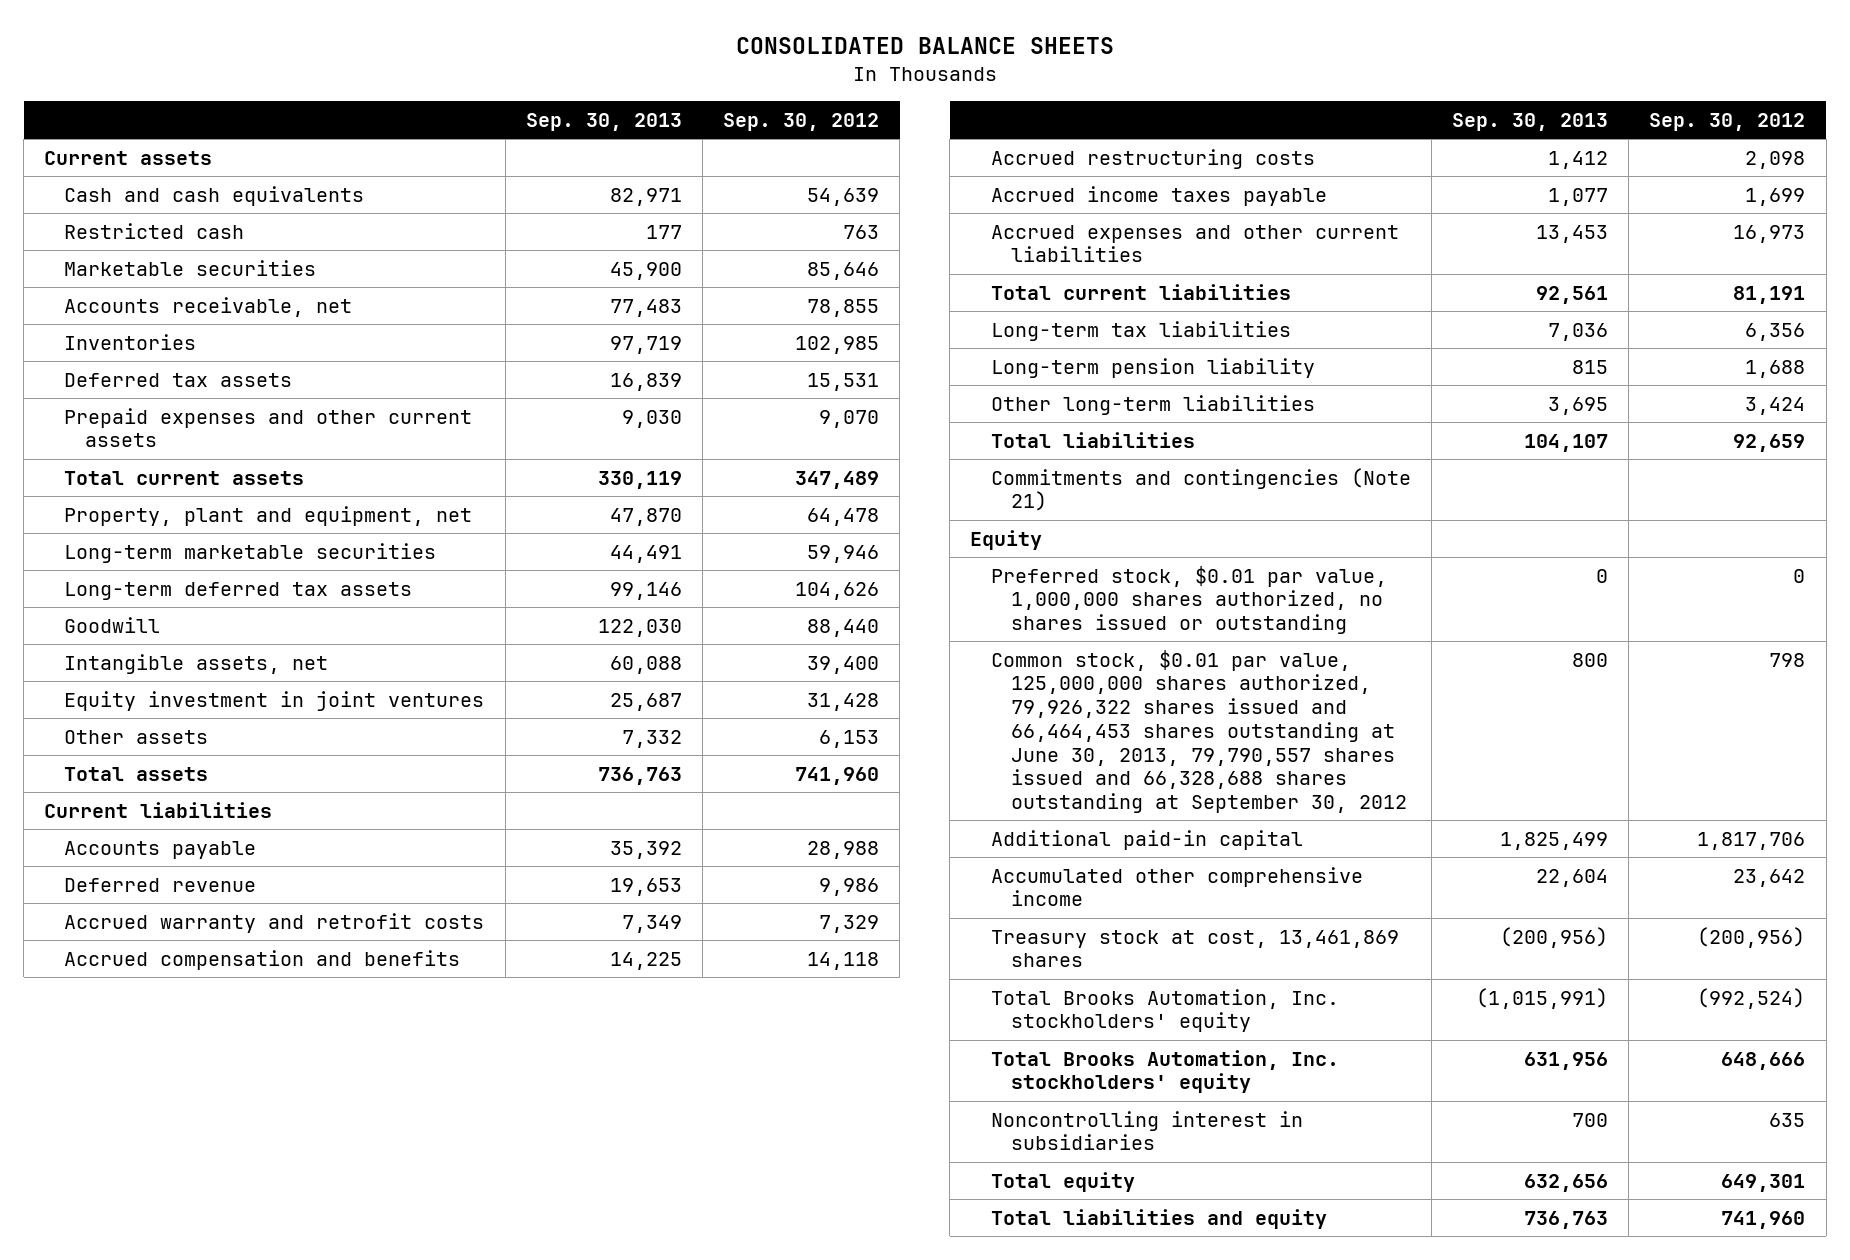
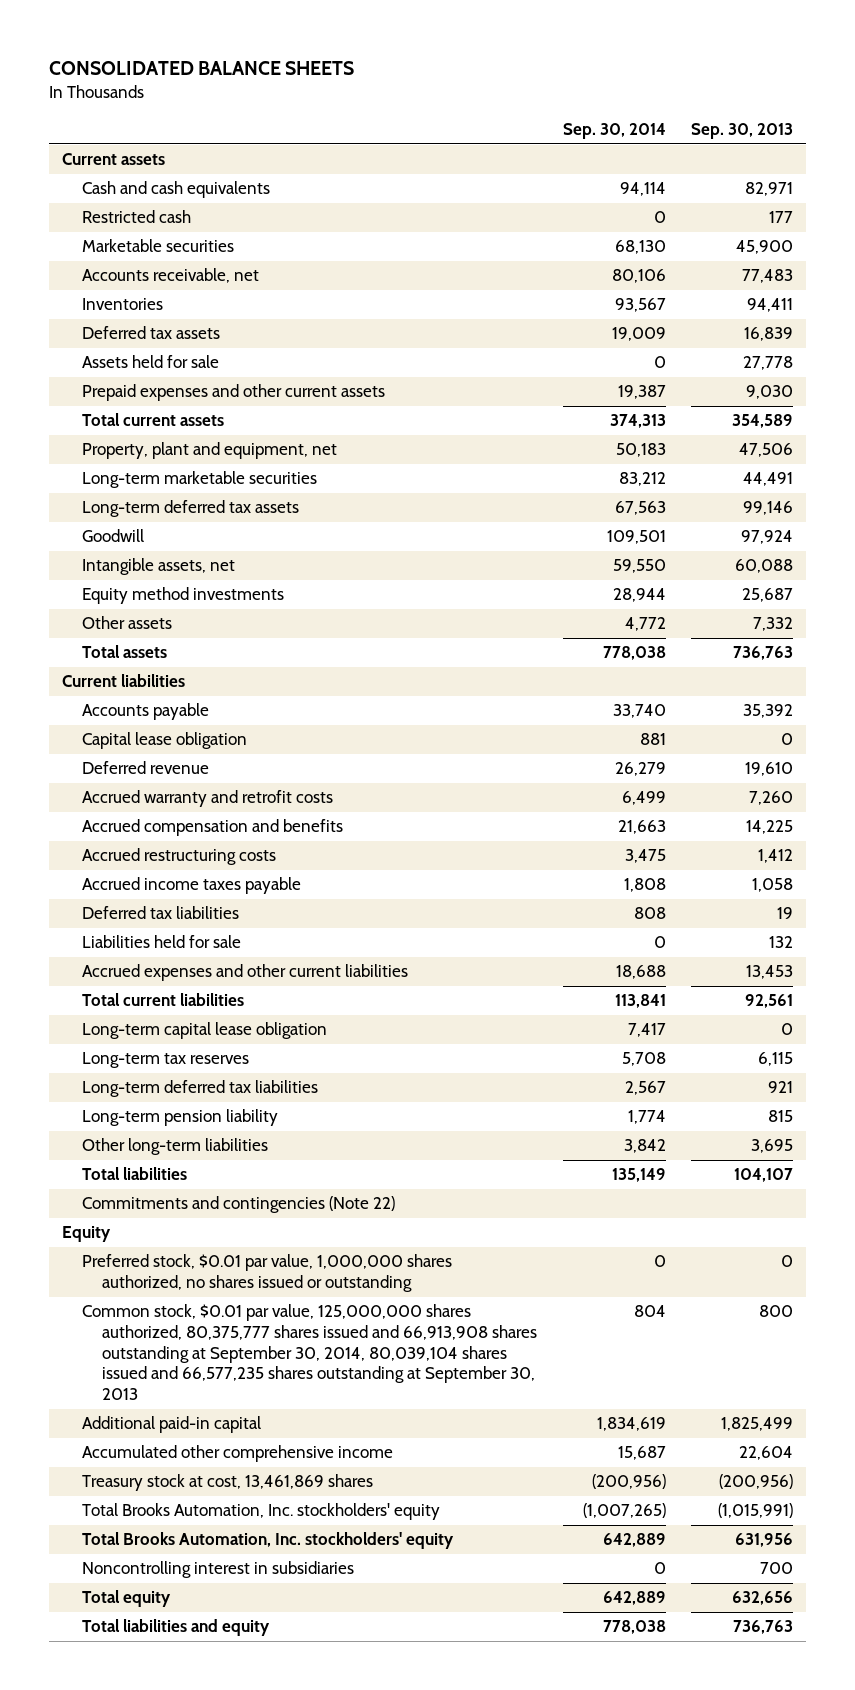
[723,112,880,131] Sep. 30, 2012 -> none
none -> [562,123,666,140] Sep. 30, 2014
[609,335,682,354] 97,719 -> [747,298,794,313] 94,411
none -> [82,355,220,369] Assets held for sale
[597,470,682,489] 330,119 -> [732,414,794,429] 354,589
[609,507,682,526] 47,870 -> [739,443,794,458] 47,506
[597,618,682,637] 122,030 -> [741,530,794,545] 97,924
[64,690,485,711] Equity investment in joint ventures -> [82,587,285,605] Equity method investments
none -> [82,732,248,750] Capital lease obligation
[609,877,682,896] 19,653 -> [745,762,794,777] 19,610
[621,914,682,933] 7,349 -> [749,791,794,806] 7,260
[1547,187,1608,206] 1,077 -> [752,878,794,893] 1,058
none -> [82,906,240,920] Deferred tax liabilities
none -> [82,935,242,949] Liabilities held for sale
none -> [82,1022,328,1040] Long-term capital lease obligation
[990,320,1291,341] Long-term tax liabilities -> [82,1052,250,1069] Long-term tax reserves
[1547,322,1608,341] 7,036 -> [758,1052,794,1067] 6,115
none -> [82,1080,319,1098] Long-term deferred tax liabilities
[990,467,1411,512] Commitments and contingencies (Note 21) -> [82,1196,396,1214] Commitments and contingencies (Note 22)
[990,649,1407,814] Common stock, $0.01 par value, 125,000,000 shares authorized, 79,926,322 shares issued and 66,464,453 shares outstanding at June 30, 2013, 79,790,557 shares issued and 66,328,688 shares outstanding at September 30, 2012 -> [82,1304,538,1401] Common stock, $0.01 par value, 125,000,000 shares authorized, 80,375,777 shares issued and 66,913,908 shares outstanding at September 30, 2014, 80,039,104 shares issued and 66,577,235 shares outstanding at September 30, 2013

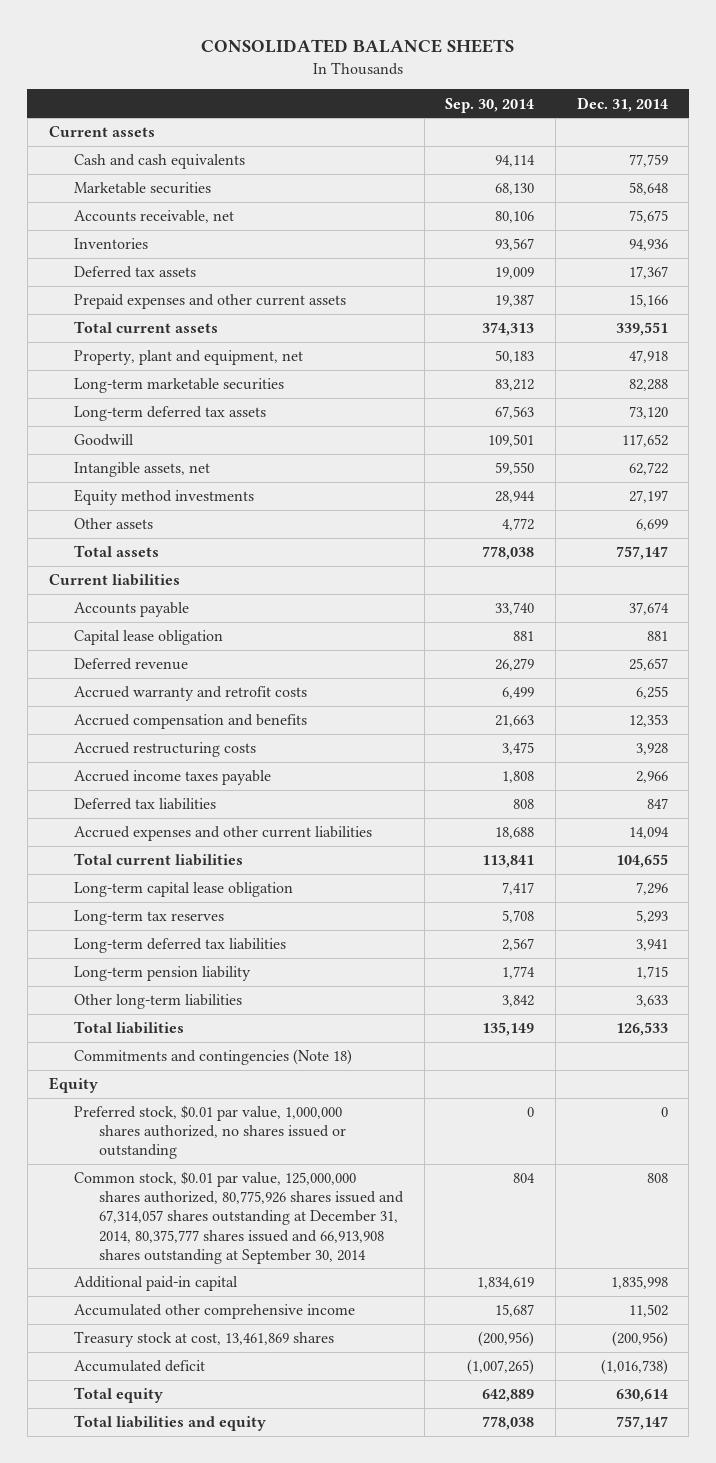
[691,123,794,140] Sep. 30, 2013 -> none
none -> [576,96,668,112] Dec. 31, 2014
[82,210,192,224] Restricted cash -> none
[82,355,220,369] Assets held for sale -> none
[82,935,242,949] Liabilities held for sale -> none
[82,1196,396,1214] Commitments and contingencies (Note 22) -> [73,1049,352,1066] Commitments and contingencies (Note 18)
[82,1304,538,1401] Common stock, $0.01 par value, 125,000,000 shares authorized, 80,375,777 shares issued and 66,913,908 shares outstanding at September 30, 2014, 80,039,104 shares issued and 66,577,235 shares outstanding at September 30, 2013 -> [73,1171,404,1264] Common stock, $0.01 par value, 125,000,000 shares authorized, 80,775,926 shares issued and 67,314,057 shares outstanding at December 31, 2014, 80,375,777 shares issued and 66,913,908 shares outstanding at September 30, 2014
[82,1532,455,1550] Total Brooks Automation, Inc. stockholders' equity -> none
[82,1561,355,1579] Noncontrolling interest in subsidiaries -> none
[82,1503,441,1521] Total Brooks Automation, Inc. stockholders' equity -> [73,1360,205,1373] Accumulated deficit

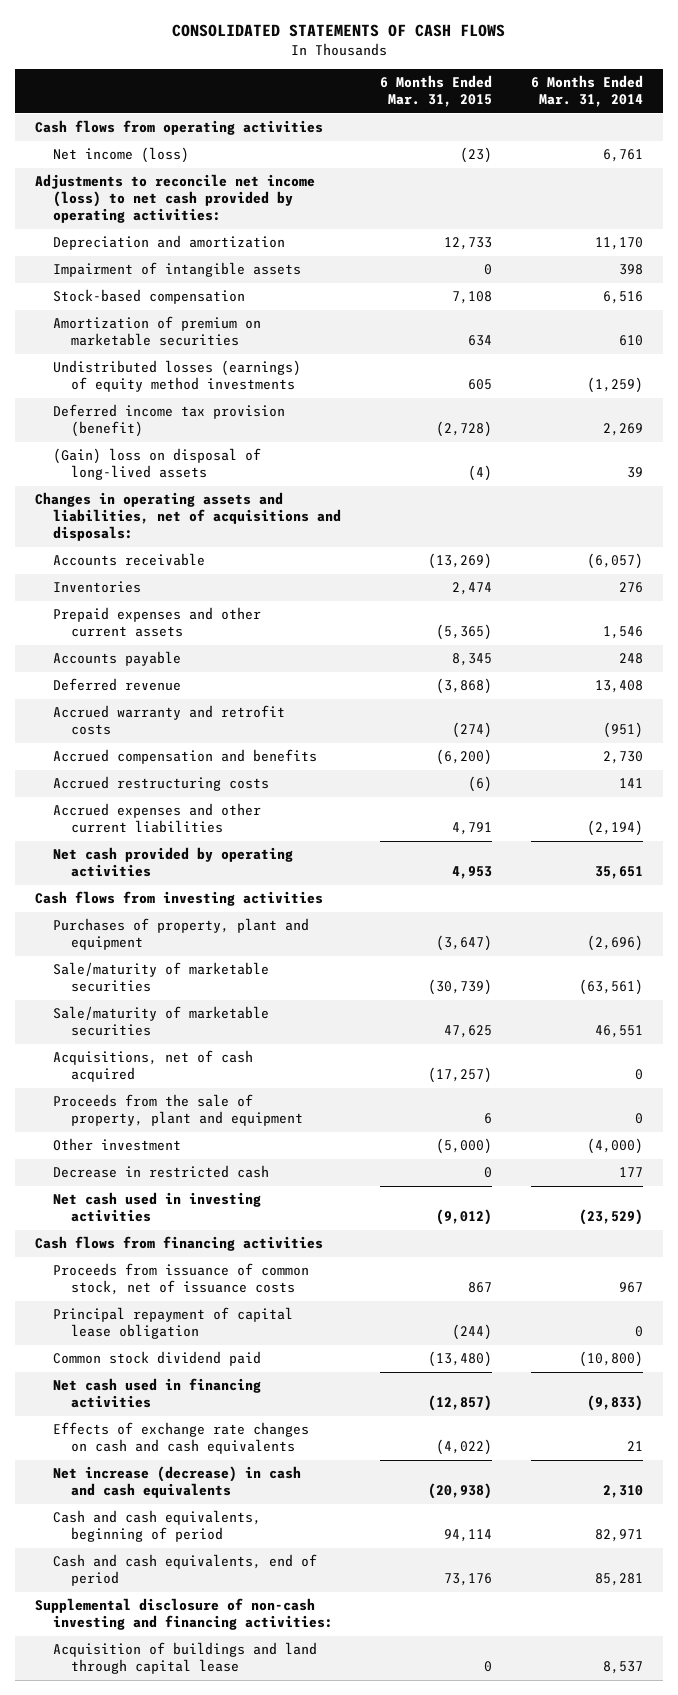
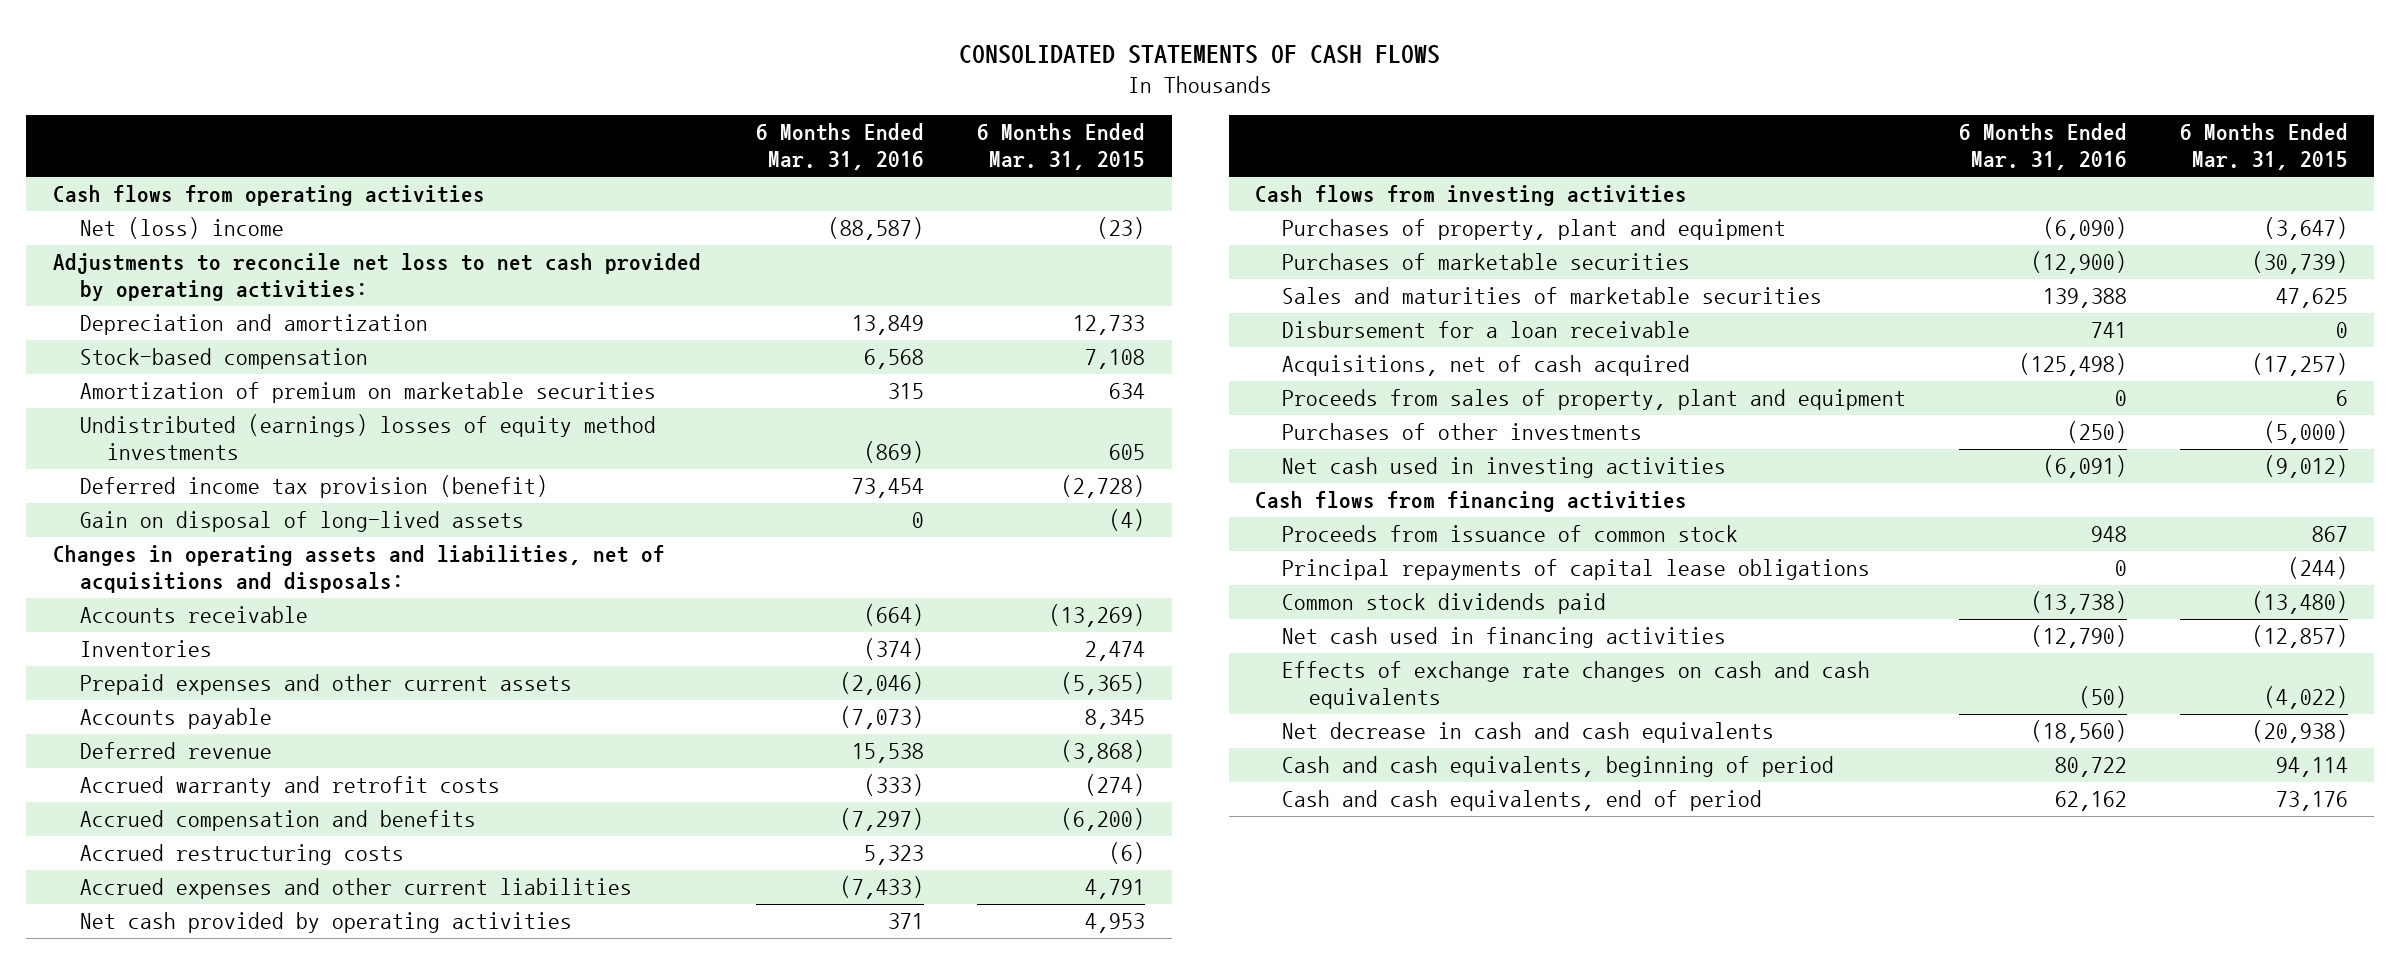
[531,75,644,108] 6 Months Ended Mar. 31, 2014 -> none
none -> [756,123,925,171] 6 Months Ended Mar. 31, 2016
[52,147,189,164] Net income (loss) -> [79,217,284,240] Net (loss) income
[34,174,315,224] Adjustments to reconcile net income (loss) to net cash provided by operating activities: -> [52,253,701,302] Adjustments to reconcile net loss to net cash provided by operating activities:
[52,262,301,278] Impairment of intangible assets -> none
[52,360,301,393] Undistributed losses (earnings) of equity method investments -> [79,414,656,461] Undistributed (earnings) losses of equity method investments
[52,448,261,481] (Gain) loss on disposal of long-lived assets -> [79,511,524,533] Gain on disposal of long-lived assets
[52,962,269,993] Sale/maturity of marketable securities -> [1281,253,1690,271] Purchases of marketable securities
[52,1006,269,1037] Sale/maturity of marketable securities -> [1281,287,1822,305] Sales and maturities of marketable securities
none -> [1281,321,1690,339] Disbursement for a loan receivable
[52,1165,269,1179] Decrease in restricted cash -> none
[52,1094,303,1127] Proceeds from the sale of property, plant and equipment -> [1281,389,1906,411] Proceeds from sales of property, plant and equipment
[52,1138,181,1152] Other investment -> [1281,423,1642,441] Purchases of other investments
[52,1263,309,1296] Proceeds from issuance of common stock, net of issuance costs -> [1281,525,1738,543] Proceeds from issuance of common stock
[52,1307,293,1340] Principal repayment of capital lease obligation -> [1281,559,1870,581] Principal repayments of capital lease obligations
[52,1351,261,1367] Common stock dividend paid -> [1281,593,1606,615] Common stock dividends paid
[52,1466,301,1499] Net increase (decrease) in cash and cash equivalents -> [1281,722,1774,744] Net decrease in cash and cash equivalents
[34,1598,333,1631] Supplemental disclosure of non-cash investing and financing activities: -> none
[52,1642,317,1675] Acquisition of buildings and land through capital lease -> none

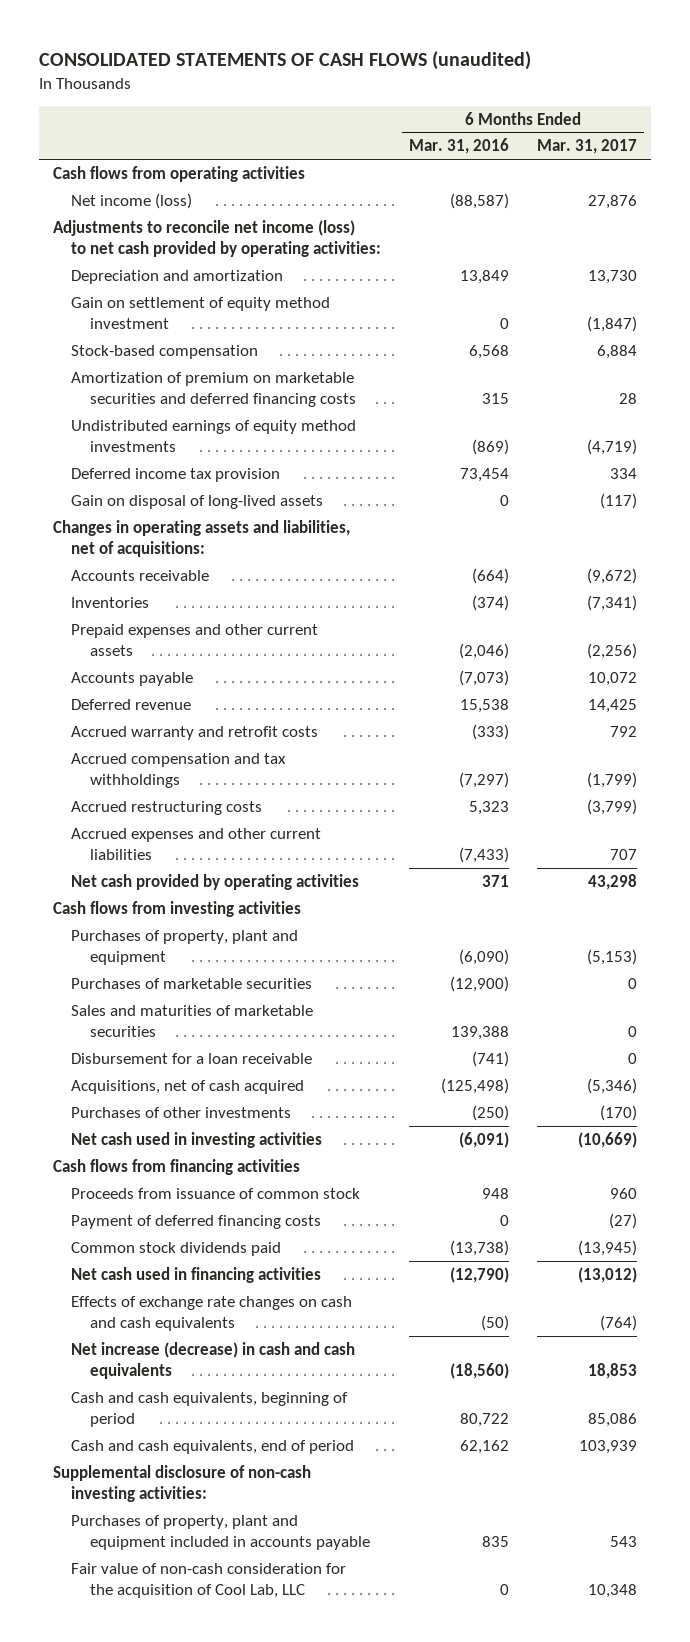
[959,44,1441,64] CONSOLIDATED STATEMENTS OF CASH FLOWS -> [39,50,532,70] CONSOLIDATED STATEMENTS OF CASH FLOWS (unaudited)
[977,123,1146,171] 6 Months Ended Mar. 31, 2015 -> none
none -> [536,139,637,155] Mar. 31, 2017
[79,217,284,240] Net (loss) income -> [71,192,193,209] Net income (loss)
[52,253,701,302] Adjustments to reconcile net loss to net cash provided by operating activities: -> [53,219,382,258] Adjustments to reconcile net income (loss) to net cash provided by operating activities:
none -> [71,296,331,330] Gain on settlement of equity method investment
[79,382,656,404] Amortization of premium on marketable securities -> [71,371,356,408] Amortization of premium on marketable securities and deferred financing costs
[79,414,656,461] Undistributed (earnings) losses of equity method investments -> [71,419,357,453] Undistributed earnings of equity method investments
[79,475,548,499] Deferred income tax provision (benefit) -> [71,467,281,482] Deferred income tax provision
[52,545,665,594] Changes in operating assets and liabilities, net of acquisitions and disposals: -> [53,519,351,558] Changes in operating assets and liabilities, net of acquisitions:
[79,810,476,832] Accrued compensation and benefits -> [71,752,287,789] Accrued compensation and tax withholdings
[2090,322,2127,339] 741 -> [472,1050,510,1067] (741)
[1281,389,1906,411] Proceeds from sales of property, plant and equipment -> none
[1281,559,1870,581] Principal repayments of capital lease obligations -> none
none -> [71,1214,322,1229] Payment of deferred financing costs
[1281,722,1774,744] Net decrease in cash and cash equivalents -> [71,1341,356,1380] Net increase (decrease) in cash and cash equivalents
none -> [53,1464,312,1503] Supplemental disclosure of non-cash investing activities:
none -> [71,1514,370,1551] Purchases of property, plant and equipment included in accounts payable
none -> [71,1562,347,1599] Fair value of non-cash consideration for the acquisition of Cool Lab, LLC

